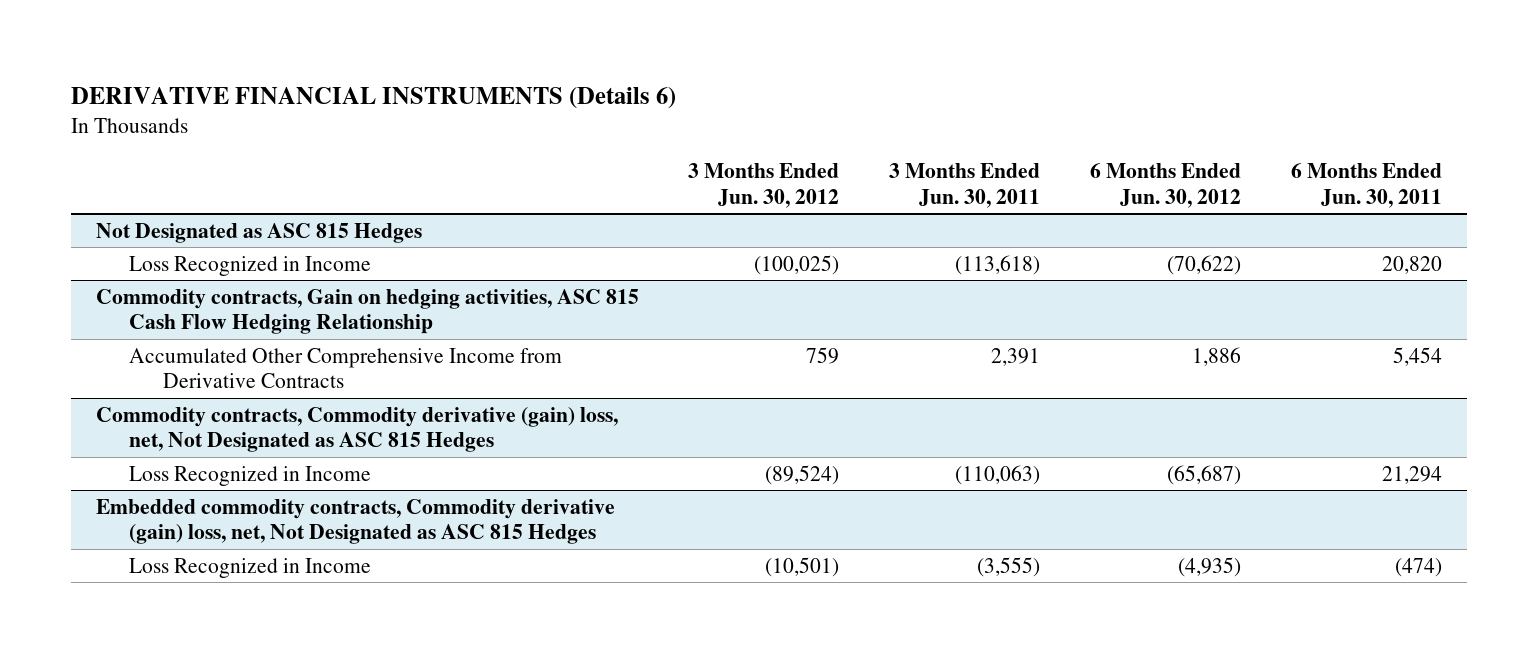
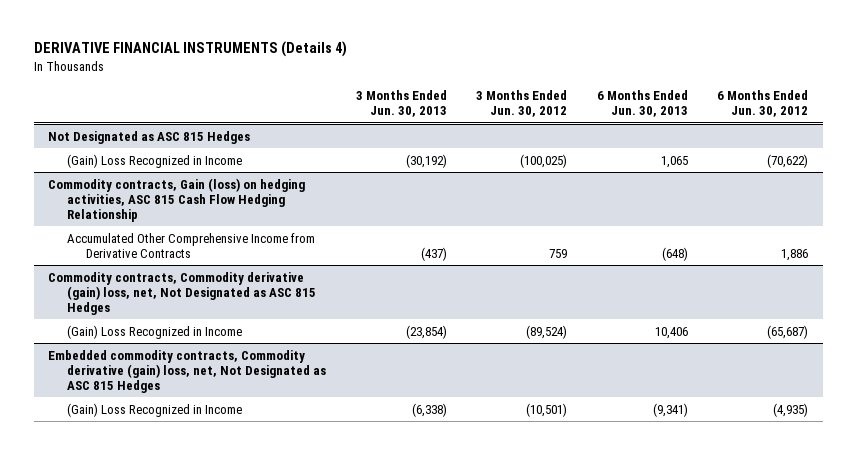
[70,86,676,109] DERIVATIVE FINANCIAL INSTRUMENTS (Details 6) -> [33,41,347,58] DERIVATIVE FINANCIAL INSTRUMENTS (Details 4)
[889,162,1041,208] 3 Months Ended Jun. 30, 2011 -> none
[1290,162,1442,208] 6 Months Ended Jun. 30, 2011 -> none
none -> [355,90,447,118] 3 Months Ended Jun. 30, 2013
none -> [596,90,688,118] 6 Months Ended Jun. 30, 2013
[129,255,372,276] Loss Recognized in Income -> [67,153,243,168] (Gain) Loss Recognized in Income
[95,288,639,335] Commodity contracts, Gain on hedging activities, ASC 815 Cash Flow Hedging Relationship -> [48,177,306,222] Commodity contracts, Gain (loss) on hedging activities, ASC 815 Cash Flow Hedging Relationship
[129,465,372,486] Loss Recognized in Income -> [67,324,243,339] (Gain) Loss Recognized in Income
[129,557,372,578] Loss Recognized in Income -> [67,402,243,417] (Gain) Loss Recognized in Income

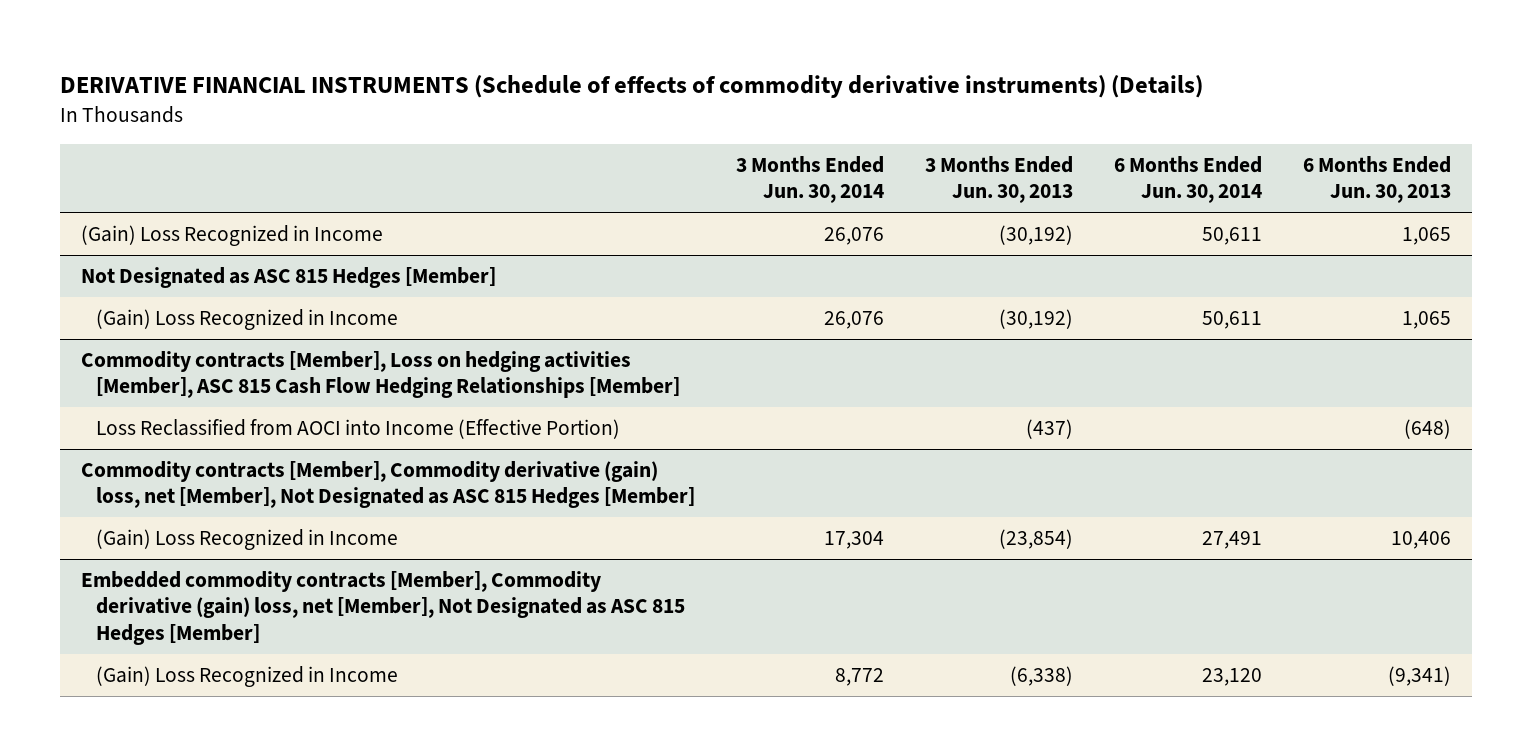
[33,41,347,58] DERIVATIVE FINANCIAL INSTRUMENTS (Details 4) -> [60,75,1204,99] DERIVATIVE FINANCIAL INSTRUMENTS (Schedule of effects of commodity derivative instruments) (Details)
[476,90,568,118] 3 Months Ended Jun. 30, 2012 -> none
[716,90,808,118] 6 Months Ended Jun. 30, 2012 -> none
none -> [736,155,885,204] 3 Months Ended Jun. 30, 2014
none -> [1114,155,1263,204] 6 Months Ended Jun. 30, 2014
[48,130,251,144] Not Designated as ASC 815 Hedges -> none
none -> [80,267,496,289] Not Designated as ASC 815 Hedges [Member]
none -> [96,309,399,331] (Gain) Loss Recognized in Income
[48,177,306,222] Commodity contracts, Gain (loss) on hedging activities, ASC 815 Cash Flow Hedging Relationship -> [80,351,681,399] Commodity contracts [Member], Loss on hedging activities [Member], ASC 815 Cash Flow Hedging Relationships [Member]
[67,232,316,258] Accumulated Other Comprehensive Income from Derivative Contracts -> [96,419,621,440] Loss Reclassified from AOCI into Income (Effective Portion)
[48,271,317,315] Commodity contracts, Commodity derivative (gain) loss, net, Not Designated as ASC 815 Hedges -> [80,461,696,509] Commodity contracts [Member], Commodity derivative (gain) loss, net [Member], Not Designated as ASC 815 Hedges [Member]
[48,349,327,393] Embedded commodity contracts, Commodity derivative (gain) loss, net, Not Designated as ASC 815 Hedges -> [80,571,686,645] Embedded commodity contracts [Member], Commodity derivative (gain) loss, net [Member], Not Designated as ASC 815 Hedges [Member]

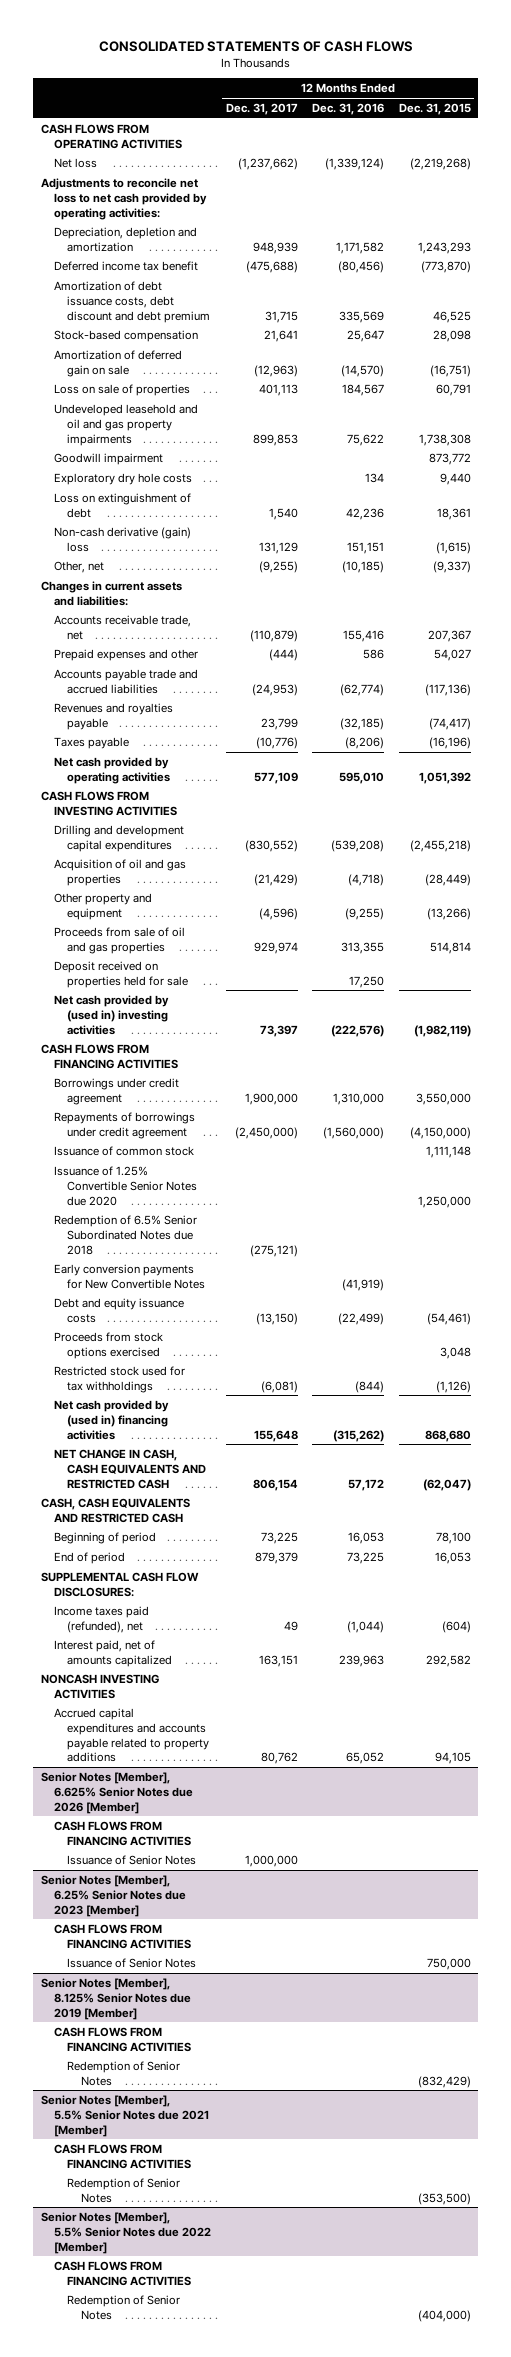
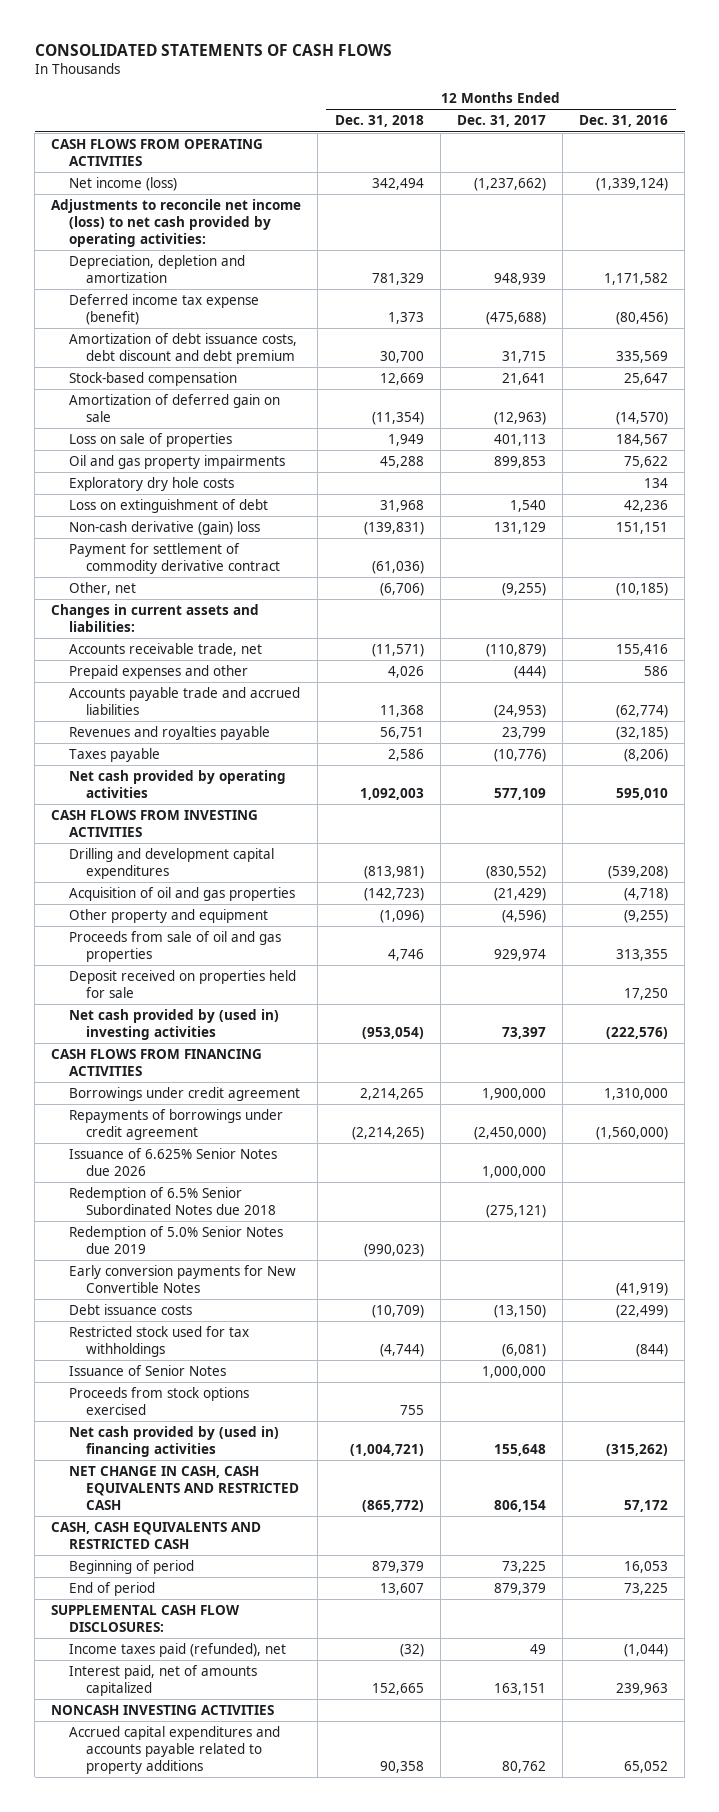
[398,103,471,116] Dec. 31, 2015 -> none
none -> [334,115,424,128] Dec. 31, 2018
[53,157,97,168] Net loss -> [68,176,177,191] Net income (loss)
[40,177,207,220] Adjustments to reconcile net loss to net cash provided by operating activities: -> [51,198,302,248] Adjustments to reconcile net income (loss) to net cash provided by operating activities:
[53,260,198,271] Deferred income tax benefit -> [68,293,259,326] Deferred income tax expense (benefit)
[53,452,163,465] Goodwill impairment -> none
[53,403,198,446] Undeveloped leasehold and oil and gas property impairments -> [68,454,285,469] Oil and gas property impairments
none -> [68,542,281,575] Payment for settlement of commodity derivative contract
[53,1145,194,1156] Issuance of common stock -> none
[53,1165,198,1206] Issuance of 1.25% Convertible Senior Notes due 2020 -> none
none -> [68,1147,277,1177] Issuance of 6.625% Senior Notes due 2026
none -> [68,1225,283,1255] Redemption of 5.0% Senior Notes due 2019
[53,1297,184,1323] Debt and equity issuance costs -> [68,1303,192,1315] Debt issuance costs
none -> [68,1364,226,1376] Issuance of Senior Notes
[53,1331,163,1359] Proceeds from stock options exercised -> [68,1386,249,1416] Proceeds from stock options exercised
[40,1771,193,1814] Senior Notes [Member], 6.625% Senior Notes due 2026 [Member] -> none
[53,1820,192,1846] CASH FLOWS FROM FINANCING ACTIVITIES -> none
[67,1854,197,1865] Issuance of Senior Notes -> none
[40,1874,186,1917] Senior Notes [Member], 6.25% Senior Notes due 2023 [Member] -> none
[53,1923,192,1949] CASH FLOWS FROM FINANCING ACTIVITIES -> none
[67,1957,197,1968] Issuance of Senior Notes -> none
[40,1977,191,2020] Senior Notes [Member], 8.125% Senior Notes due 2019 [Member] -> none
[53,2026,192,2052] CASH FLOWS FROM FINANCING ACTIVITIES -> none
[67,2060,181,2086] Redemption of Senior Notes -> none
[40,2094,209,2137] Senior Notes [Member], 5.5% Senior Notes due 2021 [Member] -> none
[53,2143,192,2169] CASH FLOWS FROM FINANCING ACTIVITIES -> none
[67,2177,181,2203] Redemption of Senior Notes -> none
[40,2211,211,2254] Senior Notes [Member], 5.5% Senior Notes due 2022 [Member] -> none
[53,2260,192,2286] CASH FLOWS FROM FINANCING ACTIVITIES -> none
[67,2294,181,2320] Redemption of Senior Notes -> none

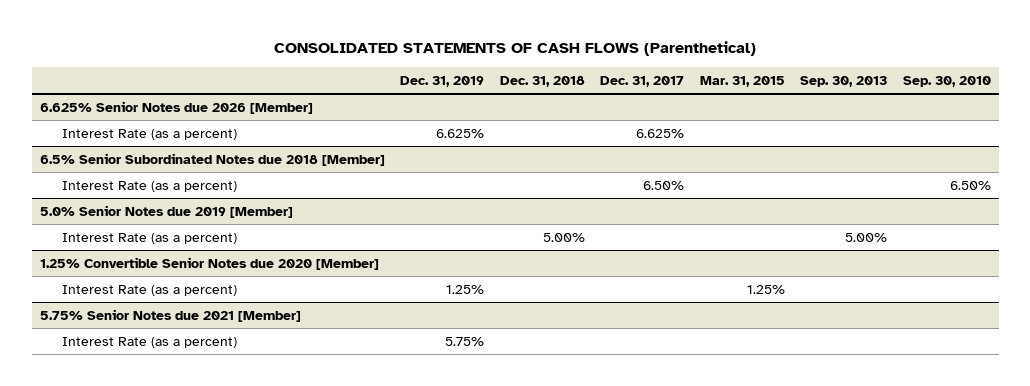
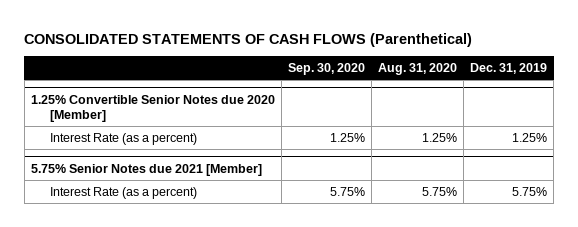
[499,76,585,88] Dec. 31, 2018 -> none
[600,76,685,88] Dec. 31, 2017 -> none
[699,76,785,88] Mar. 31, 2015 -> none
[800,76,888,88] Sep. 30, 2013 -> none
[902,76,991,88] Sep. 30, 2010 -> none
none -> [287,62,365,75] Sep. 30, 2020
none -> [378,62,458,75] Aug. 31, 2020
[39,100,313,114] 6.625% Senior Notes due 2026 [Member] -> none
[61,128,237,140] Interest Rate (as a percent) -> none
[39,152,385,166] 6.5% Senior Subordinated Notes due 2018 [Member] -> none
[61,180,237,192] Interest Rate (as a percent) -> none
[39,204,293,218] 5.0% Senior Notes due 2019 [Member] -> none
[61,232,237,244] Interest Rate (as a percent) -> none

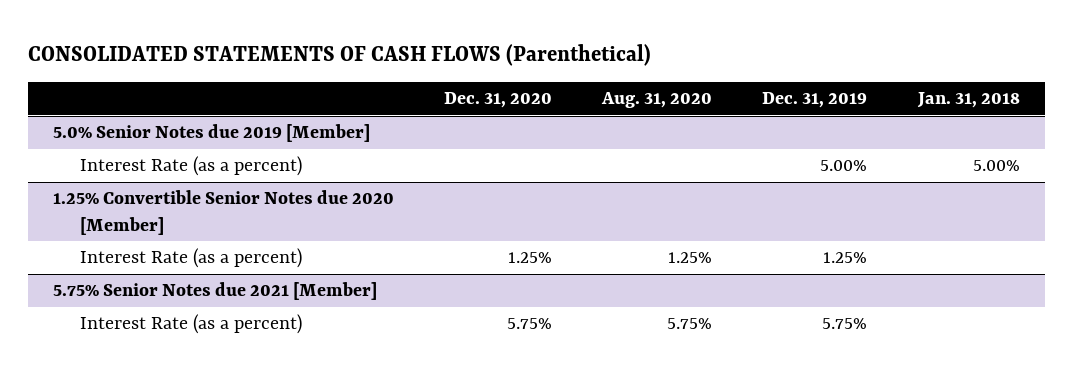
[287,62,365,75] Sep. 30, 2020 -> none
none -> [444,92,553,109] Dec. 31, 2020
none -> [916,92,1020,109] Jan. 31, 2018
none -> [53,124,371,143] 5.0% Senior Notes due 2019 [Member]
none -> [79,156,302,177] Interest Rate (as a percent)

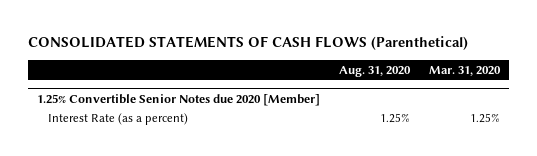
[444,92,553,109] Dec. 31, 2020 -> none
[762,92,868,109] Dec. 31, 2019 -> none
[916,92,1020,109] Jan. 31, 2018 -> none
none -> [428,65,501,76] Mar. 31, 2020
[53,124,371,143] 5.0% Senior Notes due 2019 [Member] -> none
[79,156,302,177] Interest Rate (as a percent) -> none
[53,282,378,301] 5.75% Senior Notes due 2021 [Member] -> none
[79,314,302,335] Interest Rate (as a percent) -> none

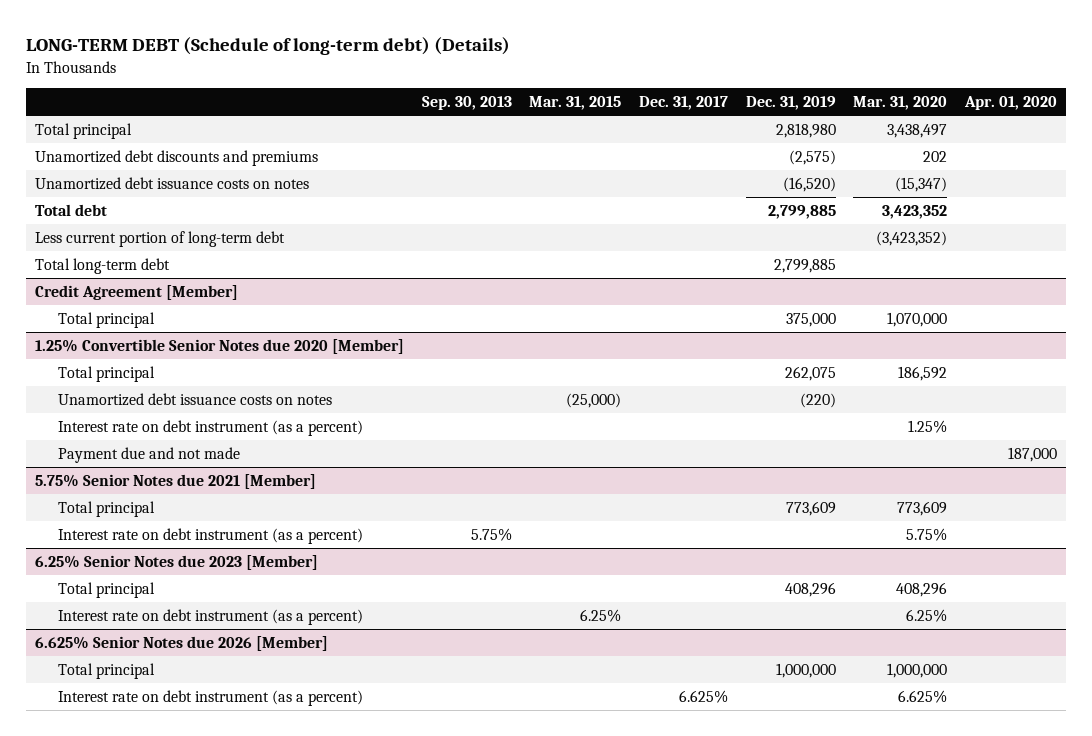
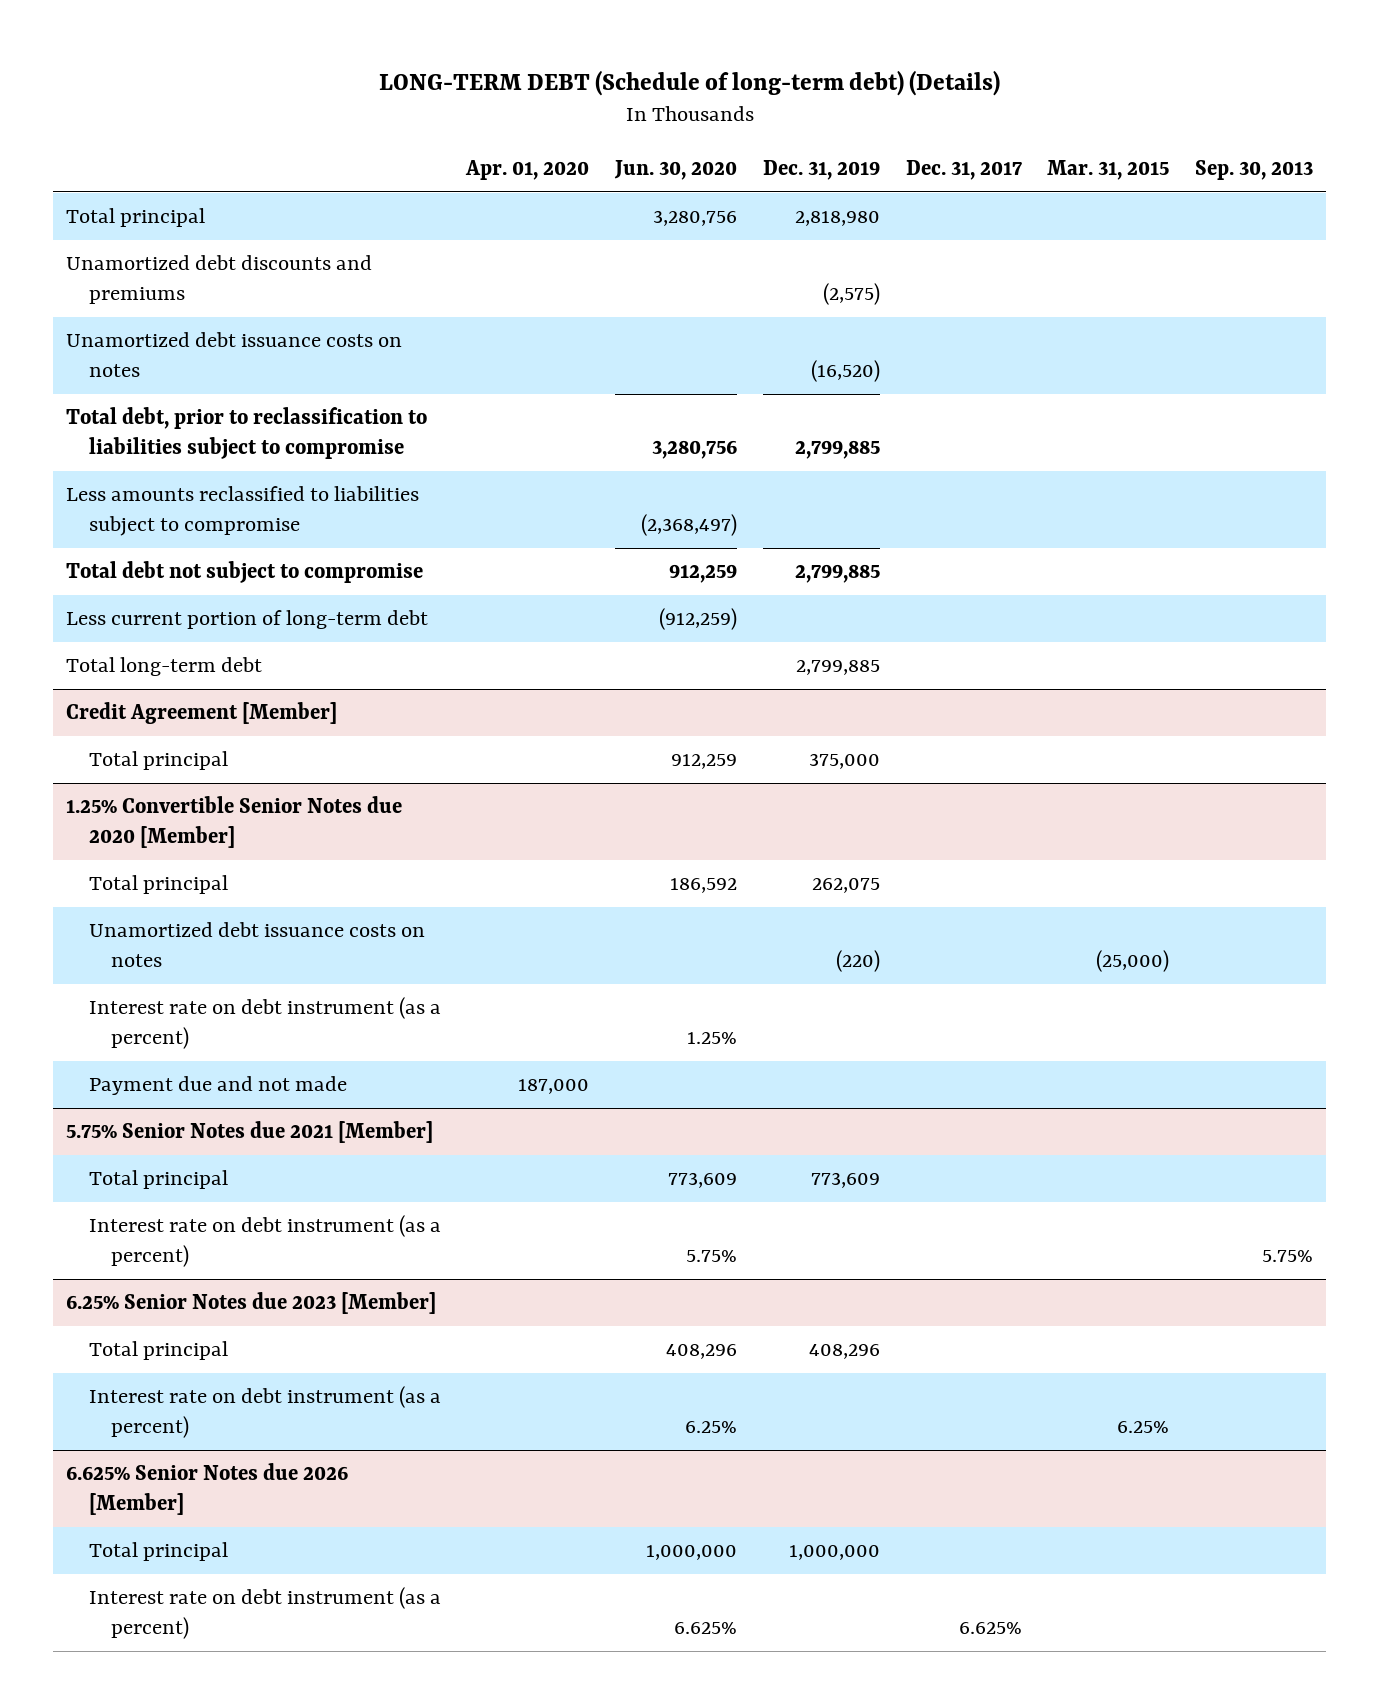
[853,96,948,111] Mar. 31, 2020 -> none
none -> [614,159,738,180] Jun. 30, 2020
[35,203,108,216] Total debt -> [66,407,428,459] Total debt, prior to reclassification to liabilities subject to compromise
none -> [66,486,420,536] Less amounts reclassified to liabilities subject to compromise
none -> [66,561,424,584] Total debt not subject to compromise

